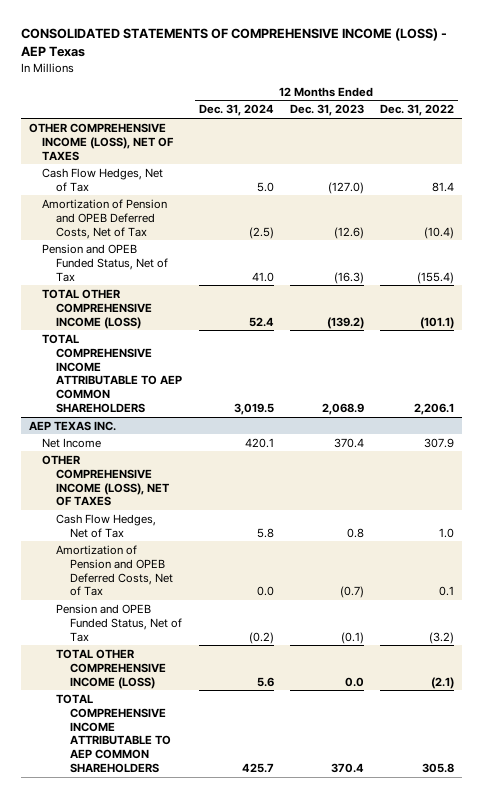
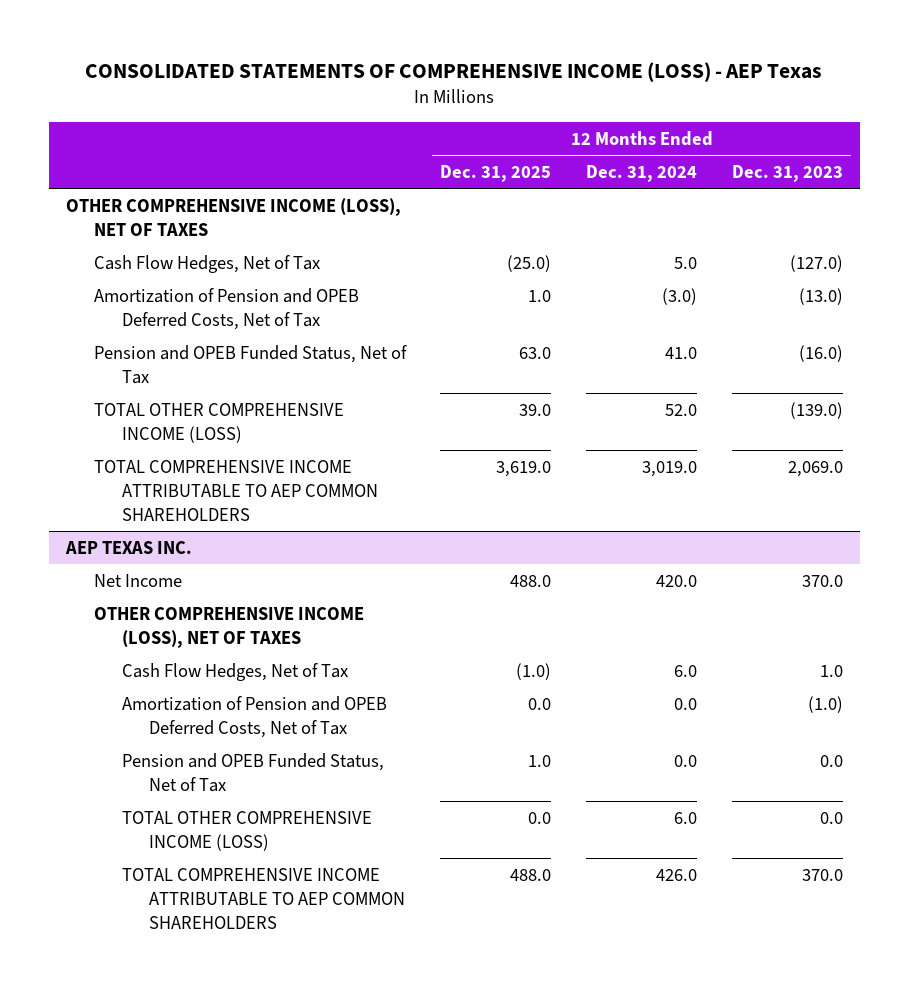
[380,104,455,117] Dec. 31, 2022 -> none
none -> [440,164,552,182] Dec. 31, 2025
[248,226,274,239] (2.5) -> [662,287,698,305] (3.0)
[333,226,364,239] (12.6) -> [798,287,843,305] (13.0)
[333,271,364,284] (16.3) -> [798,344,843,362] (16.0)
[248,316,274,327] 52.4 -> [665,403,698,416] 52.0
[326,316,364,329] (139.2) -> [789,401,843,419] (139.0)
[233,403,274,416] 3,019.5 -> [642,460,698,477] 3,019.0
[321,403,364,416] 2,068.9 -> [787,460,843,477] 2,069.0
[244,437,274,448] 420.1 -> [656,574,698,587] 420.0
[333,437,364,448] 370.4 -> [801,574,843,587] 370.0
[256,527,274,538] 5.8 -> [674,664,698,677] 6.0
[346,527,364,538] 0.8 -> [819,664,843,677] 1.0
[339,586,364,599] (0.7) -> [807,695,843,713] (1.0)
[248,631,274,644] (0.2) -> [674,754,698,767] 0.0
[340,631,364,644] (0.1) -> [819,754,843,767] 0.0
[256,676,274,687] 5.6 -> [674,811,698,824] 6.0
[241,763,274,774] 425.7 -> [656,868,698,881] 426.0
[330,763,364,774] 370.4 -> [801,868,843,881] 370.0

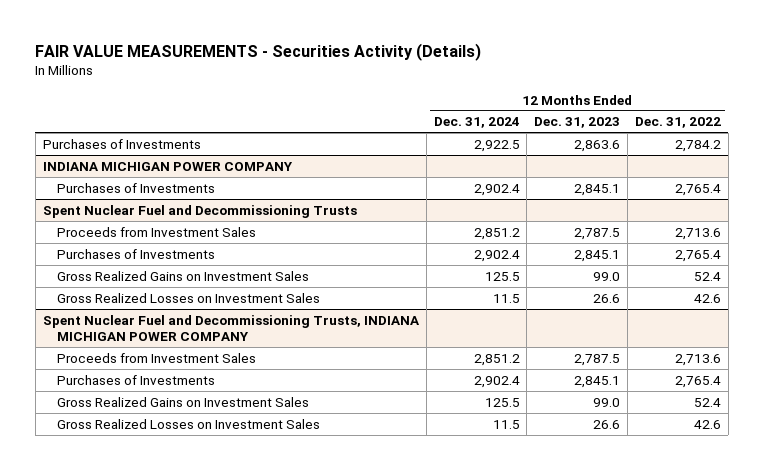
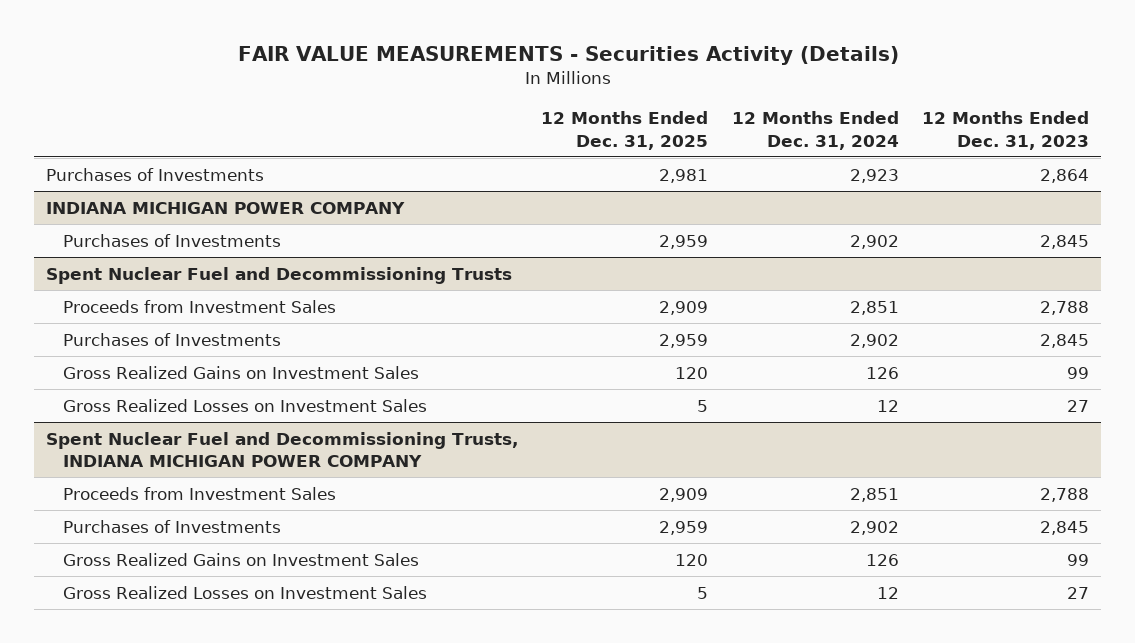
[634,117,721,129] Dec. 31, 2022 -> none
none -> [541,111,709,150] 12 Months Ended Dec. 31, 2025
[473,139,520,152] 2,922.5 -> [849,168,899,183] 2,923
[574,139,621,152] 2,863.6 -> [1040,168,1090,183] 2,864
[473,183,520,196] 2,902.4 -> [849,234,899,249] 2,902
[574,183,621,196] 2,845.1 -> [1040,234,1090,249] 2,845
[473,227,520,240] 2,851.2 -> [849,300,899,315] 2,851
[574,227,621,240] 2,787.5 -> [1040,300,1090,315] 2,788
[473,249,520,262] 2,902.4 -> [849,333,899,348] 2,902
[574,249,621,262] 2,845.1 -> [1040,333,1090,348] 2,845
[484,271,520,281] 125.5 -> [865,366,899,379] 126
[593,271,621,281] 99.0 -> [1067,366,1090,379] 99
[492,293,520,303] 11.5 -> [876,399,899,412] 12
[593,293,621,303] 26.6 -> [1067,399,1090,412] 27
[473,353,520,366] 2,851.2 -> [849,487,899,502] 2,851
[574,353,621,366] 2,787.5 -> [1040,487,1090,502] 2,788
[473,375,520,388] 2,902.4 -> [849,520,899,535] 2,902
[574,375,621,388] 2,845.1 -> [1040,520,1090,535] 2,845
[484,397,520,407] 125.5 -> [865,553,899,566] 126
[593,397,621,407] 99.0 -> [1067,553,1090,566] 99
[492,419,520,429] 11.5 -> [876,586,899,599] 12
[593,419,621,429] 26.6 -> [1067,586,1090,599] 27

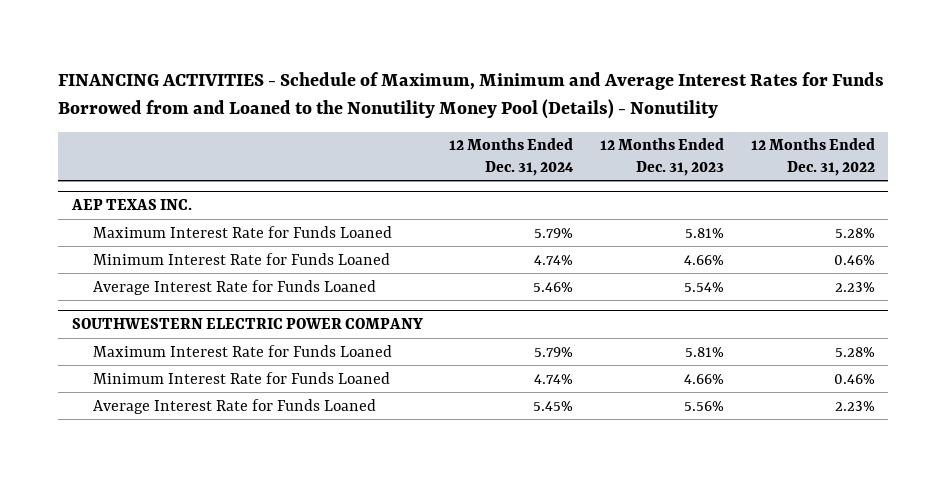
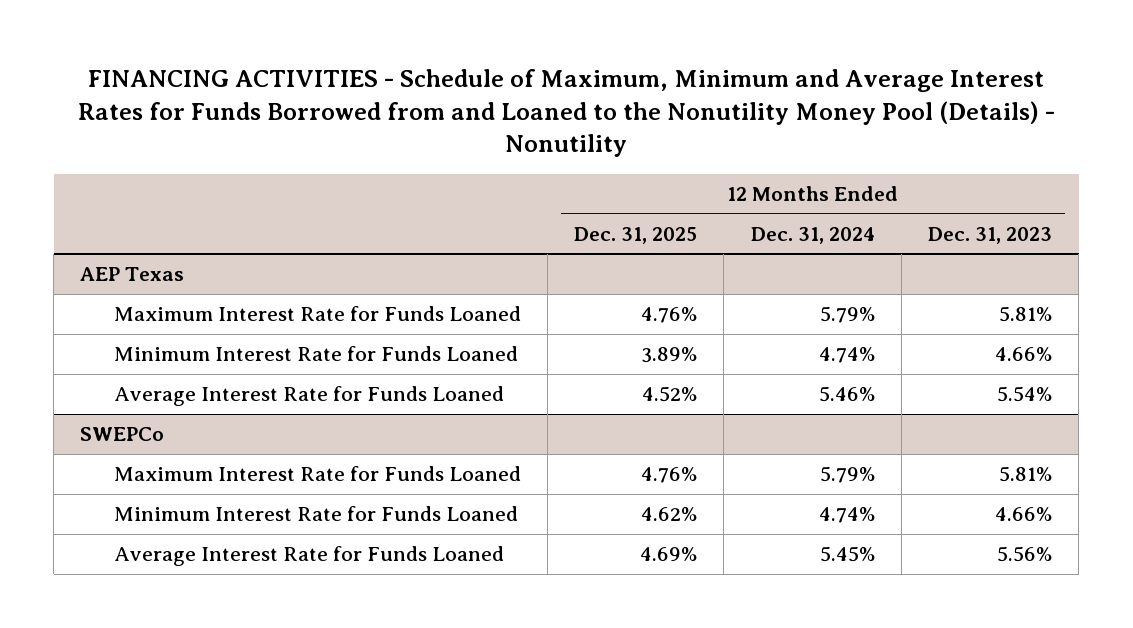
[751,138,876,177] 12 Months Ended Dec. 31, 2022 -> none
none -> [574,226,698,244] Dec. 31, 2025
[70,199,192,211] AEP TEXAS INC. -> [80,267,185,282] AEP Texas
[71,318,423,330] SOUTHWESTERN ELECTRIC POWER COMPANY -> [80,427,165,442] SWEPCo

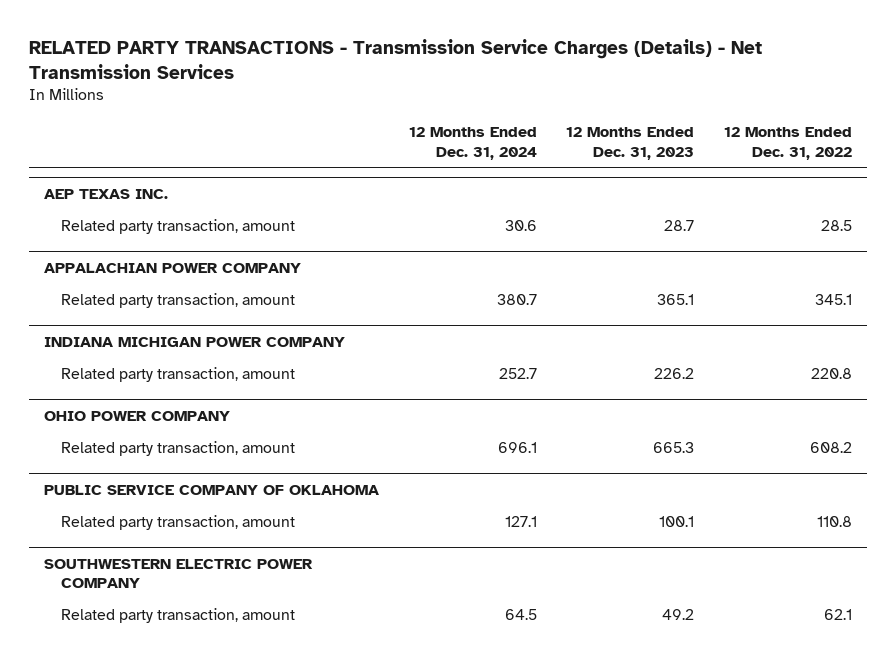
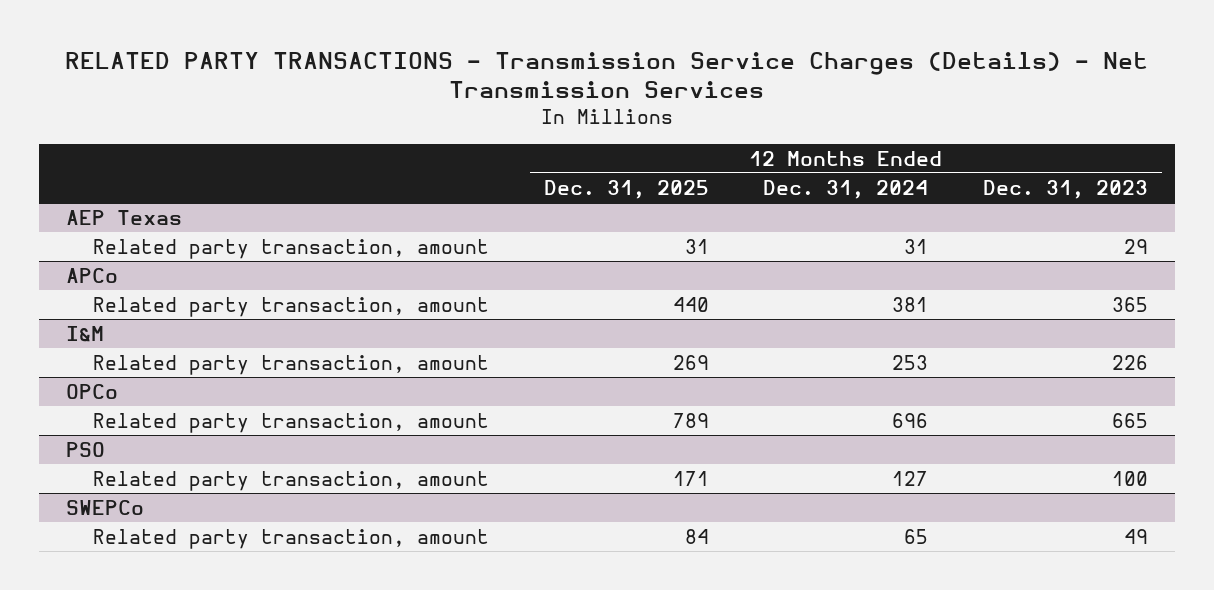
[724,127,853,160] 12 Months Ended Dec. 31, 2022 -> none
none -> [543,179,709,199] Dec. 31, 2025
[44,189,169,200] AEP TEXAS INC. -> [66,209,183,225] AEP Texas
[504,220,537,232] 30.6 -> [904,238,929,254] 31
[664,220,695,232] 28.7 -> [1123,238,1148,254] 29
[44,263,302,274] APPALACHIAN POWER COMPANY -> [66,267,119,283] APCo
[496,294,537,306] 380.7 -> [892,296,929,312] 381
[657,294,695,306] 365.1 -> [1111,296,1148,312] 365
[44,337,346,348] INDIANA MICHIGAN POWER COMPANY -> [66,325,105,342] I&M
[498,368,537,380] 252.7 -> [892,354,929,370] 253
[654,368,695,380] 226.2 -> [1111,354,1148,370] 226
[44,411,231,422] OHIO POWER COMPANY -> [66,383,119,399] OPCo
[497,442,537,454] 696.1 -> [892,412,929,428] 696
[653,442,695,454] 665.3 -> [1111,412,1148,428] 665
[44,485,380,496] PUBLIC SERVICE COMPANY OF OKLAHOMA -> [66,441,106,457] PSO
[504,516,537,528] 127.1 -> [892,470,929,486] 127
[659,516,695,528] 100.1 -> [1111,470,1148,486] 100
[44,559,314,589] SOUTHWESTERN ELECTRIC POWER COMPANY -> [66,499,145,515] SWEPCo
[504,609,537,621] 64.5 -> [904,528,929,544] 65
[662,609,695,621] 49.2 -> [1123,528,1148,544] 49

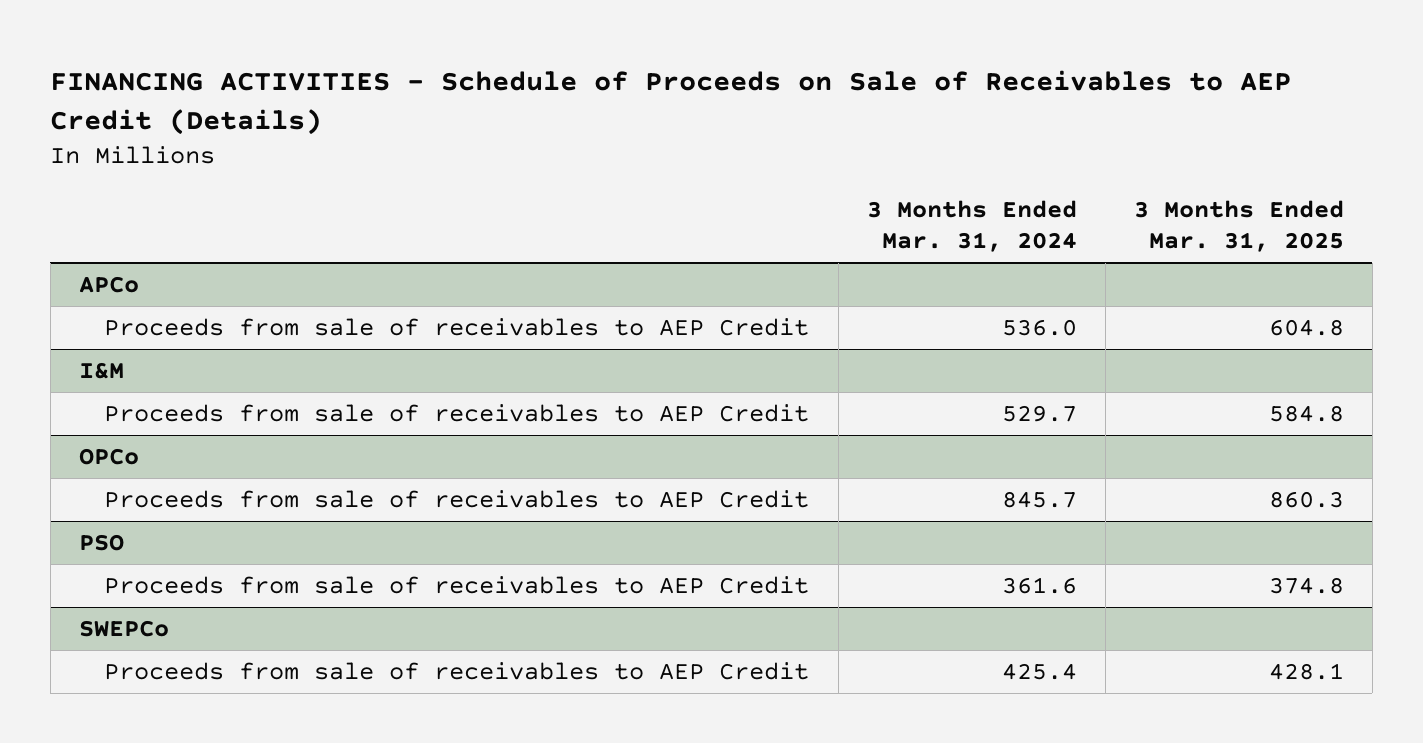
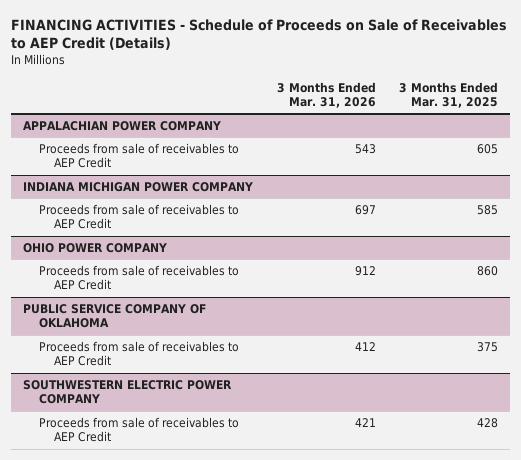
[866,200,1077,253] 3 Months Ended Mar. 31, 2024 -> none
none -> [276,81,376,108] 3 Months Ended Mar. 31, 2026
[78,275,139,293] APCo -> [23,120,222,131] APPALACHIAN POWER COMPANY
[1268,318,1344,336] 604.8 -> [477,143,499,154] 605
[78,361,124,379] I&M -> [23,181,254,192] INDIANA MICHIGAN POWER COMPANY
[1268,404,1344,422] 584.8 -> [477,204,499,215] 585
[78,447,139,465] OPCo -> [23,242,168,253] OHIO POWER COMPANY
[1268,490,1344,508] 860.3 -> [477,265,499,276] 860
[78,533,124,551] PSO -> [23,303,207,329] PUBLIC SERVICE COMPANY OF OKLAHOMA
[1268,576,1344,594] 374.8 -> [477,341,499,352] 375
[78,619,169,637] SWEPCo -> [23,379,233,405] SOUTHWESTERN ELECTRIC POWER COMPANY
[1268,662,1344,680] 428.1 -> [477,417,499,428] 428

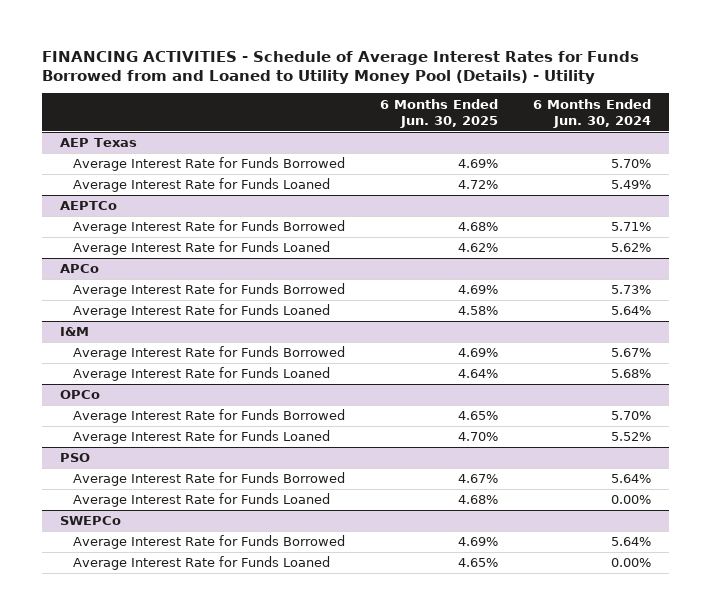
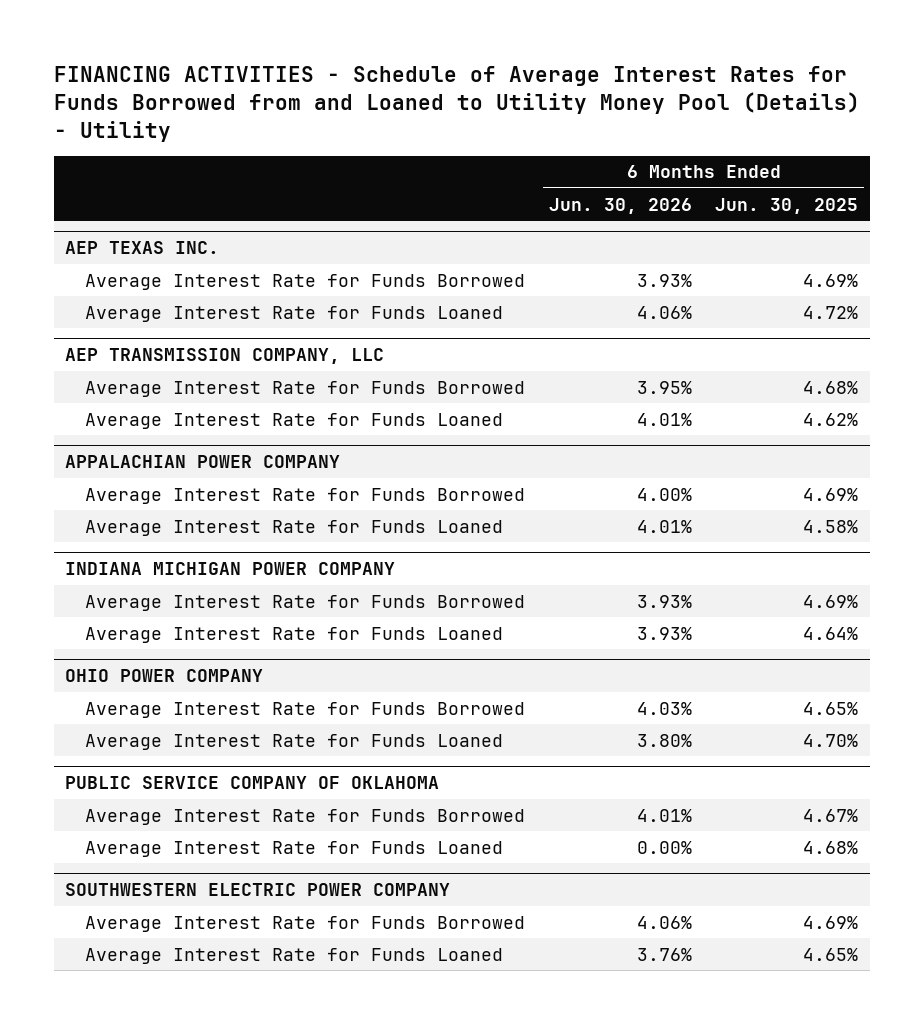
[532,98,651,128] 6 Months Ended Jun. 30, 2024 -> none
none -> [548,197,692,214] Jun. 30, 2026
[59,138,137,148] AEP Texas -> [65,241,220,255] AEP TEXAS INC.
[59,201,117,211] AEPTCo -> [65,348,385,365] AEP TRANSMISSION COMPANY, LLC
[59,264,99,274] APCo -> [65,455,341,469] APPALACHIAN POWER COMPANY
[59,327,89,337] I&M -> [65,562,396,576] INDIANA MICHIGAN POWER COMPANY
[59,390,100,400] OPCo -> [65,669,264,683] OHIO POWER COMPANY
[59,453,90,463] PSO -> [65,776,440,790] PUBLIC SERVICE COMPANY OF OKLAHOMA
[59,516,121,526] SWEPCo -> [65,883,451,897] SOUTHWESTERN ELECTRIC POWER COMPANY

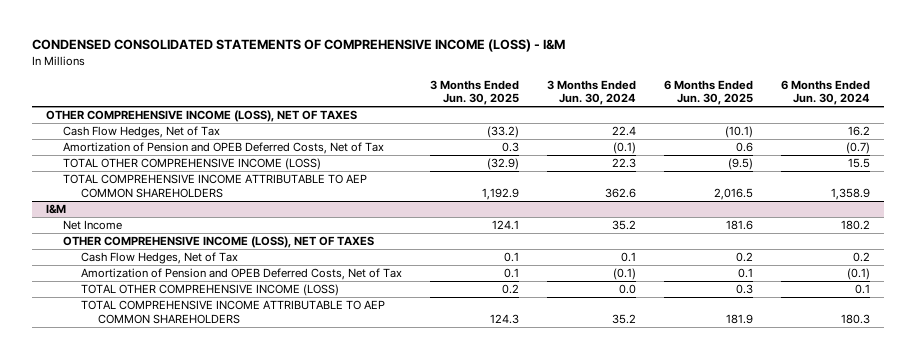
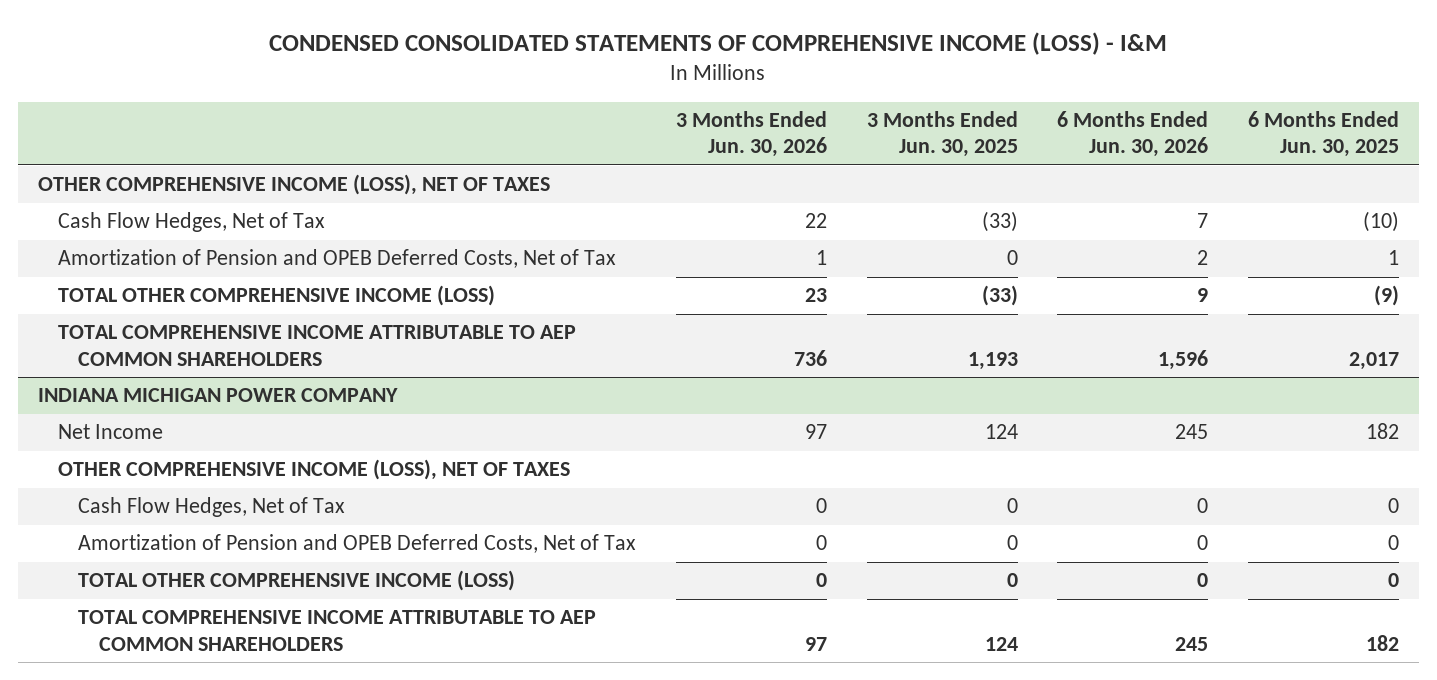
[546,79,636,105] 3 Months Ended Jun. 30, 2024 -> none
[781,79,871,105] 6 Months Ended Jun. 30, 2024 -> none
none -> [675,111,827,158] 3 Months Ended Jun. 30, 2026
none -> [1057,111,1209,158] 6 Months Ended Jun. 30, 2026
[486,126,519,139] (33.2) -> [981,211,1018,233] (33)
[724,126,753,139] (10.1) -> [1362,211,1399,233] (10)
[501,142,519,153] 0.3 -> [1006,250,1018,266] 0
[735,142,753,153] 0.6 -> [1387,250,1399,266] 1
[486,158,519,171] (32.9) -> [981,285,1018,307] (33)
[727,158,753,171] (9.5) -> [1373,285,1399,307] (9)
[481,187,519,200] 1,192.9 -> [967,351,1018,370] 1,193
[713,187,753,200] 2,016.5 -> [1348,351,1399,370] 2,017
[45,204,66,215] I&M -> [37,388,398,403] INDIANA MICHIGAN POWER COMPANY
[491,220,519,231] 124.1 -> [984,424,1018,440] 124
[725,220,753,231] 181.6 -> [1365,423,1399,440] 182
[503,252,519,263] 0.1 -> [1006,498,1018,514] 0
[735,252,753,263] 0.2 -> [1387,498,1399,514] 0
[503,268,519,279] 0.1 -> [1006,535,1018,551] 0
[737,268,753,279] 0.1 -> [1387,535,1399,551] 0
[501,284,519,295] 0.2 -> [1006,573,1018,588] 0
[735,284,753,295] 0.3 -> [1387,573,1399,588] 0
[489,313,519,324] 124.3 -> [984,636,1018,651] 124
[725,313,753,324] 181.9 -> [1365,634,1399,651] 182

